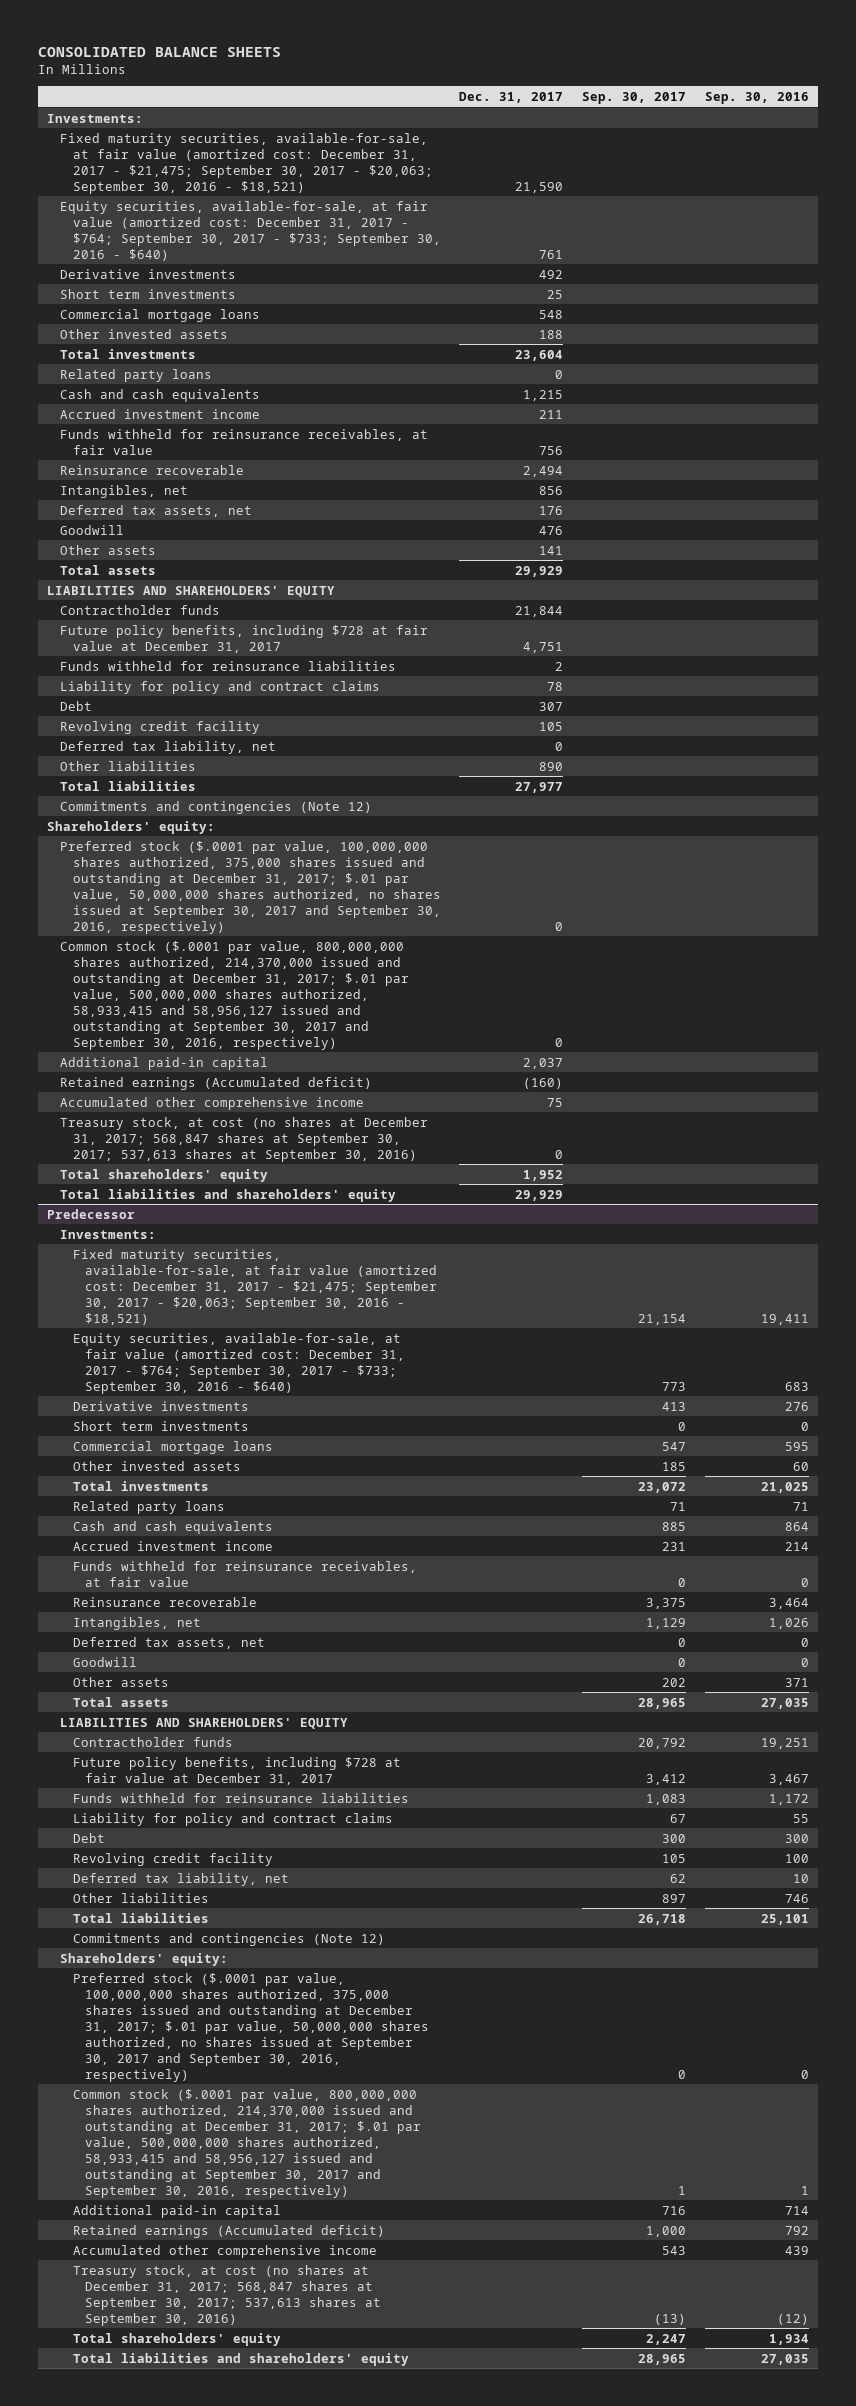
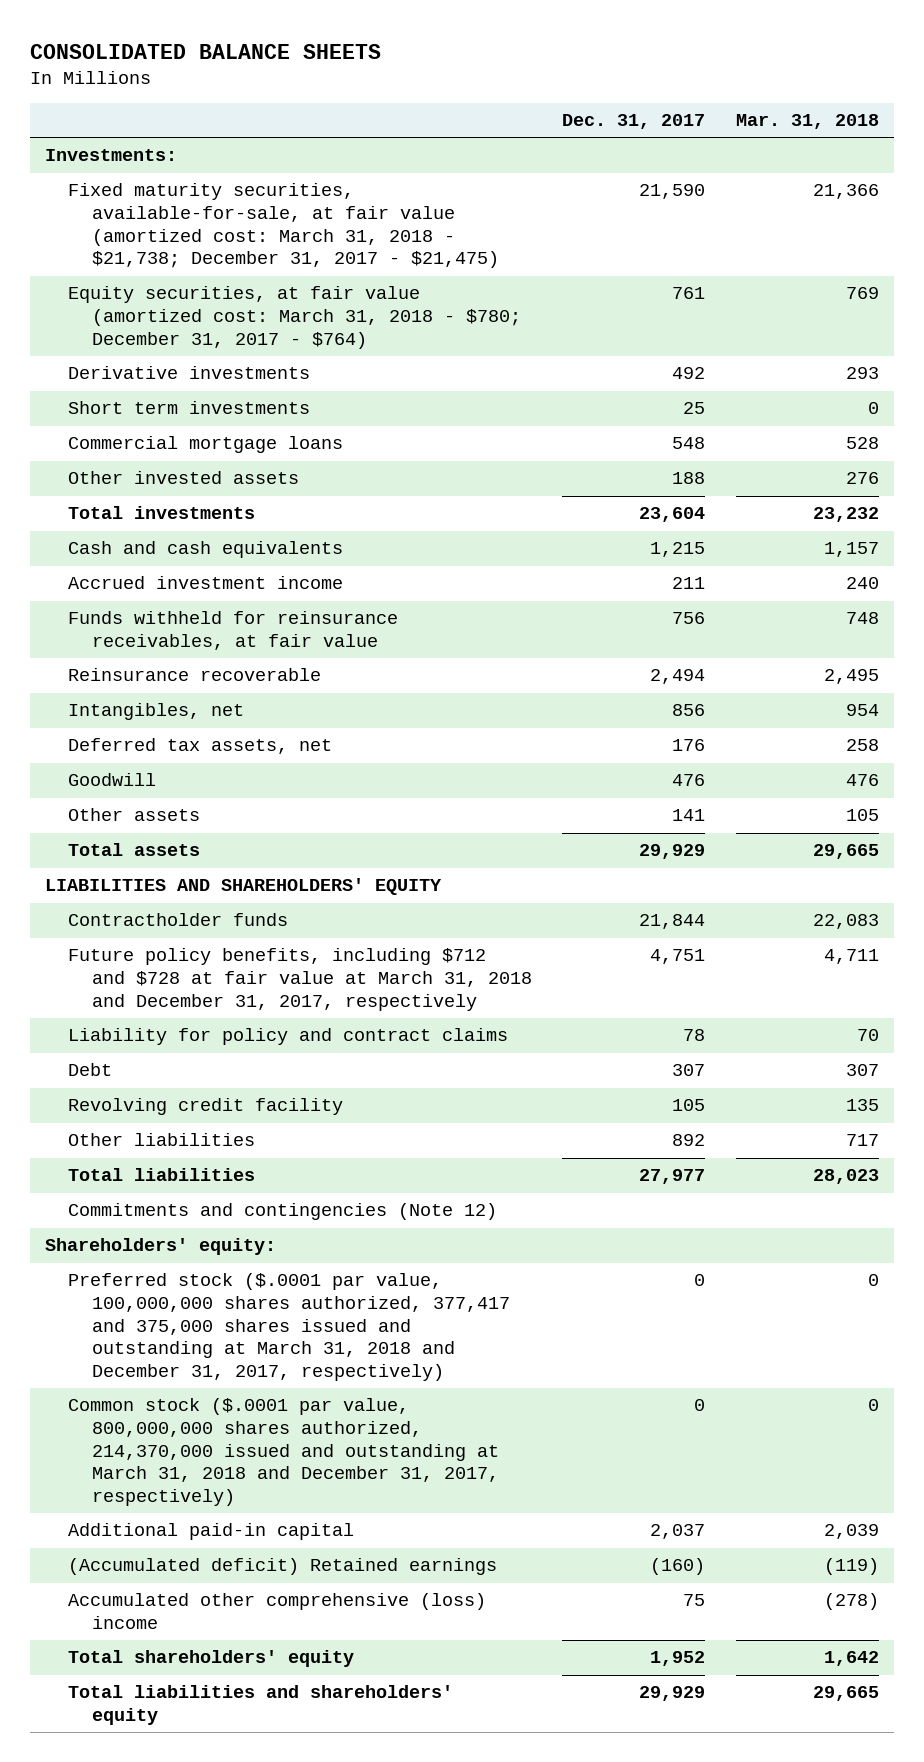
[581,92,686,105] Sep. 30, 2017 -> none
[704,92,809,105] Sep. 30, 2016 -> none
none -> [735,114,879,130] Mar. 31, 2018
[59,132,433,194] Fixed maturity securities, available-for-sale, at fair value (amortized cost: December 31, 2017 - $21,475; September 30, 2017 - $20,063; September 30, 2016 - $18,521) -> [68,183,499,269] Fixed maturity securities, available-for-sale, at fair value (amortized cost: March 31, 2018 - $21,738; December 31, 2017 - $21,475)
[59,200,441,261] Equity securities, available-for-sale, at fair value (amortized cost: December 31, 2017 - $764; September 30, 2017 - $733; September 30, 2016 - $640) -> [68,286,521,349] Equity securities, at fair value (amortized cost: March 31, 2018 - $780; December 31, 2017 - $764)
[59,368,212,382] Related party loans -> none
[59,660,396,671] Funds withheld for reinsurance liabilities -> none
[59,624,428,653] Future policy benefits, including $728 at fair value at December 31, 2017 -> [68,948,532,1011] Future policy benefits, including $712 and $728 at fair value at March 31, 2018 and December 31, 2017, respectively
[59,740,276,754] Deferred tax liability, net -> none
[539,761,564,771] 890 -> [672,1134,706,1147] 892
[59,840,441,934] Preferred stock ($.0001 par value, 100,000,000 shares authorized, 375,000 shares issued and outstanding at December 31, 2017; $.01 par value, 50,000,000 shares authorized, no shares issued at September 30, 2017 and September 30, 2016, respectively) -> [68,1273,510,1382] Preferred stock ($.0001 par value, 100,000,000 shares authorized, 377,417 and 375,000 shares issued and outstanding at March 31, 2018 and December 31, 2017, respectively)
[59,940,409,1050] Common stock ($.0001 par value, 800,000,000 shares authorized, 214,370,000 issued and outstanding at December 31, 2017; $.01 par value, 500,000,000 shares authorized, 58,933,415 and 58,956,127 issued and outstanding at September 30, 2017 and September 30, 2016, respectively) -> [68,1398,499,1507] Common stock ($.0001 par value, 800,000,000 shares authorized, 214,370,000 issued and outstanding at March 31, 2018 and December 31, 2017, respectively)
[59,1116,428,1162] Treasury stock, at cost (no shares at December 31, 2017; 568,847 shares at September 30, 2017; 537,613 shares at September 30, 2016) -> none
[59,1076,372,1090] Retained earnings (Accumulated deficit) -> [68,1558,498,1576] (Accumulated deficit) Retained earnings
[59,1096,364,1110] Accumulated other comprehensive income -> [68,1593,487,1630] Accumulated other comprehensive (loss) income
[47,1208,136,1219] Predecessor -> none
[59,1229,156,1239] Investments: -> none
[72,1248,438,1325] Fixed maturity securities, available-for-sale, at fair value (amortized cost: December 31, 2017 - $21,475; September 30, 2017 - $20,063; September 30, 2016 - $18,521) -> none
[72,1332,406,1394] Equity securities, available-for-sale, at fair value (amortized cost: December 31, 2017 - $764; September 30, 2017 - $733; September 30, 2016 - $640) -> none
[72,1400,249,1411] Derivative investments -> none
[72,1420,249,1431] Short term investments -> none
[72,1440,273,1454] Commercial mortgage loans -> none
[72,1460,241,1471] Other invested assets -> none
[72,1480,209,1491] Total investments -> none
[72,1500,225,1514] Related party loans -> none
[72,1520,273,1534] Cash and cash equivalents -> none
[72,1540,273,1551] Accrued investment income -> none
[72,1560,417,1587] Funds withheld for reinsurance receivables, at fair value -> none
[72,1596,257,1607] Reinsurance recoverable -> none
[72,1616,201,1630] Intangibles, net -> none
[72,1636,265,1649] Deferred tax assets, net -> none
[72,1656,137,1667] Goodwill -> none
[72,1676,169,1687] Other assets -> none
[72,1696,169,1707] Total assets -> none
[59,1717,348,1729] LIABILITIES AND SHAREHOLDERS' EQUITY -> none
[72,1736,233,1747] Contractholder funds -> none
[72,1756,401,1785] Future policy benefits, including $728 at fair value at December 31, 2017 -> none
[72,1792,409,1803] Funds withheld for reinsurance liabilities -> none
[72,1812,393,1826] Liability for policy and contract claims -> none
[72,1832,105,1843] Debt -> none
[72,1852,273,1866] Revolving credit facility -> none
[72,1872,289,1886] Deferred tax liability, net -> none
[72,1892,209,1903] Other liabilities -> none
[72,1912,209,1923] Total liabilities -> none
[72,1932,385,1946] Commitments and contingencies (Note 12) -> none
[59,1952,228,1966] Shareholders' equity: -> none
[72,1972,430,2082] Preferred stock ($.0001 par value, 100,000,000 shares authorized, 375,000 shares issued and outstanding at December 31, 2017; $.01 par value, 50,000,000 shares authorized, no shares issued at September 30, 2017 and September 30, 2016, respectively) -> none
[72,2088,422,2198] Common stock ($.0001 par value, 800,000,000 shares authorized, 214,370,000 issued and outstanding at December 31, 2017; $.01 par value, 500,000,000 shares authorized, 58,933,415 and 58,956,127 issued and outstanding at September 30, 2017 and September 30, 2016, respectively) -> none
[72,2204,281,2218] Additional paid-in capital -> none
[72,2224,385,2238] Retained earnings (Accumulated deficit) -> none
[72,2244,377,2258] Accumulated other comprehensive income -> none
[72,2264,382,2326] Treasury stock, at cost (no shares at December 31, 2017; 568,847 shares at September 30, 2017; 537,613 shares at September 30, 2016) -> none
[72,2332,281,2346] Total shareholders' equity -> none
[72,2352,409,2366] Total liabilities and shareholders' equity -> none

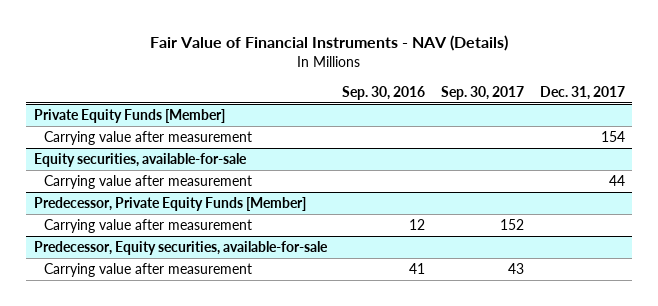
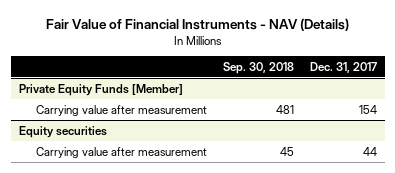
[342,85,426,100] Sep. 30, 2016 -> none
[440,85,524,100] Sep. 30, 2017 -> none
none -> [222,61,294,74] Sep. 30, 2018
[33,153,247,168] Equity securities, available-for-sale -> [18,125,107,138] Equity securities
[33,197,306,212] Predecessor, Private Equity Funds [Member] -> none
[44,219,253,234] Carrying value after measurement -> none
[33,241,328,256] Predecessor, Equity securities, available-for-sale -> none
[44,263,253,278] Carrying value after measurement -> none

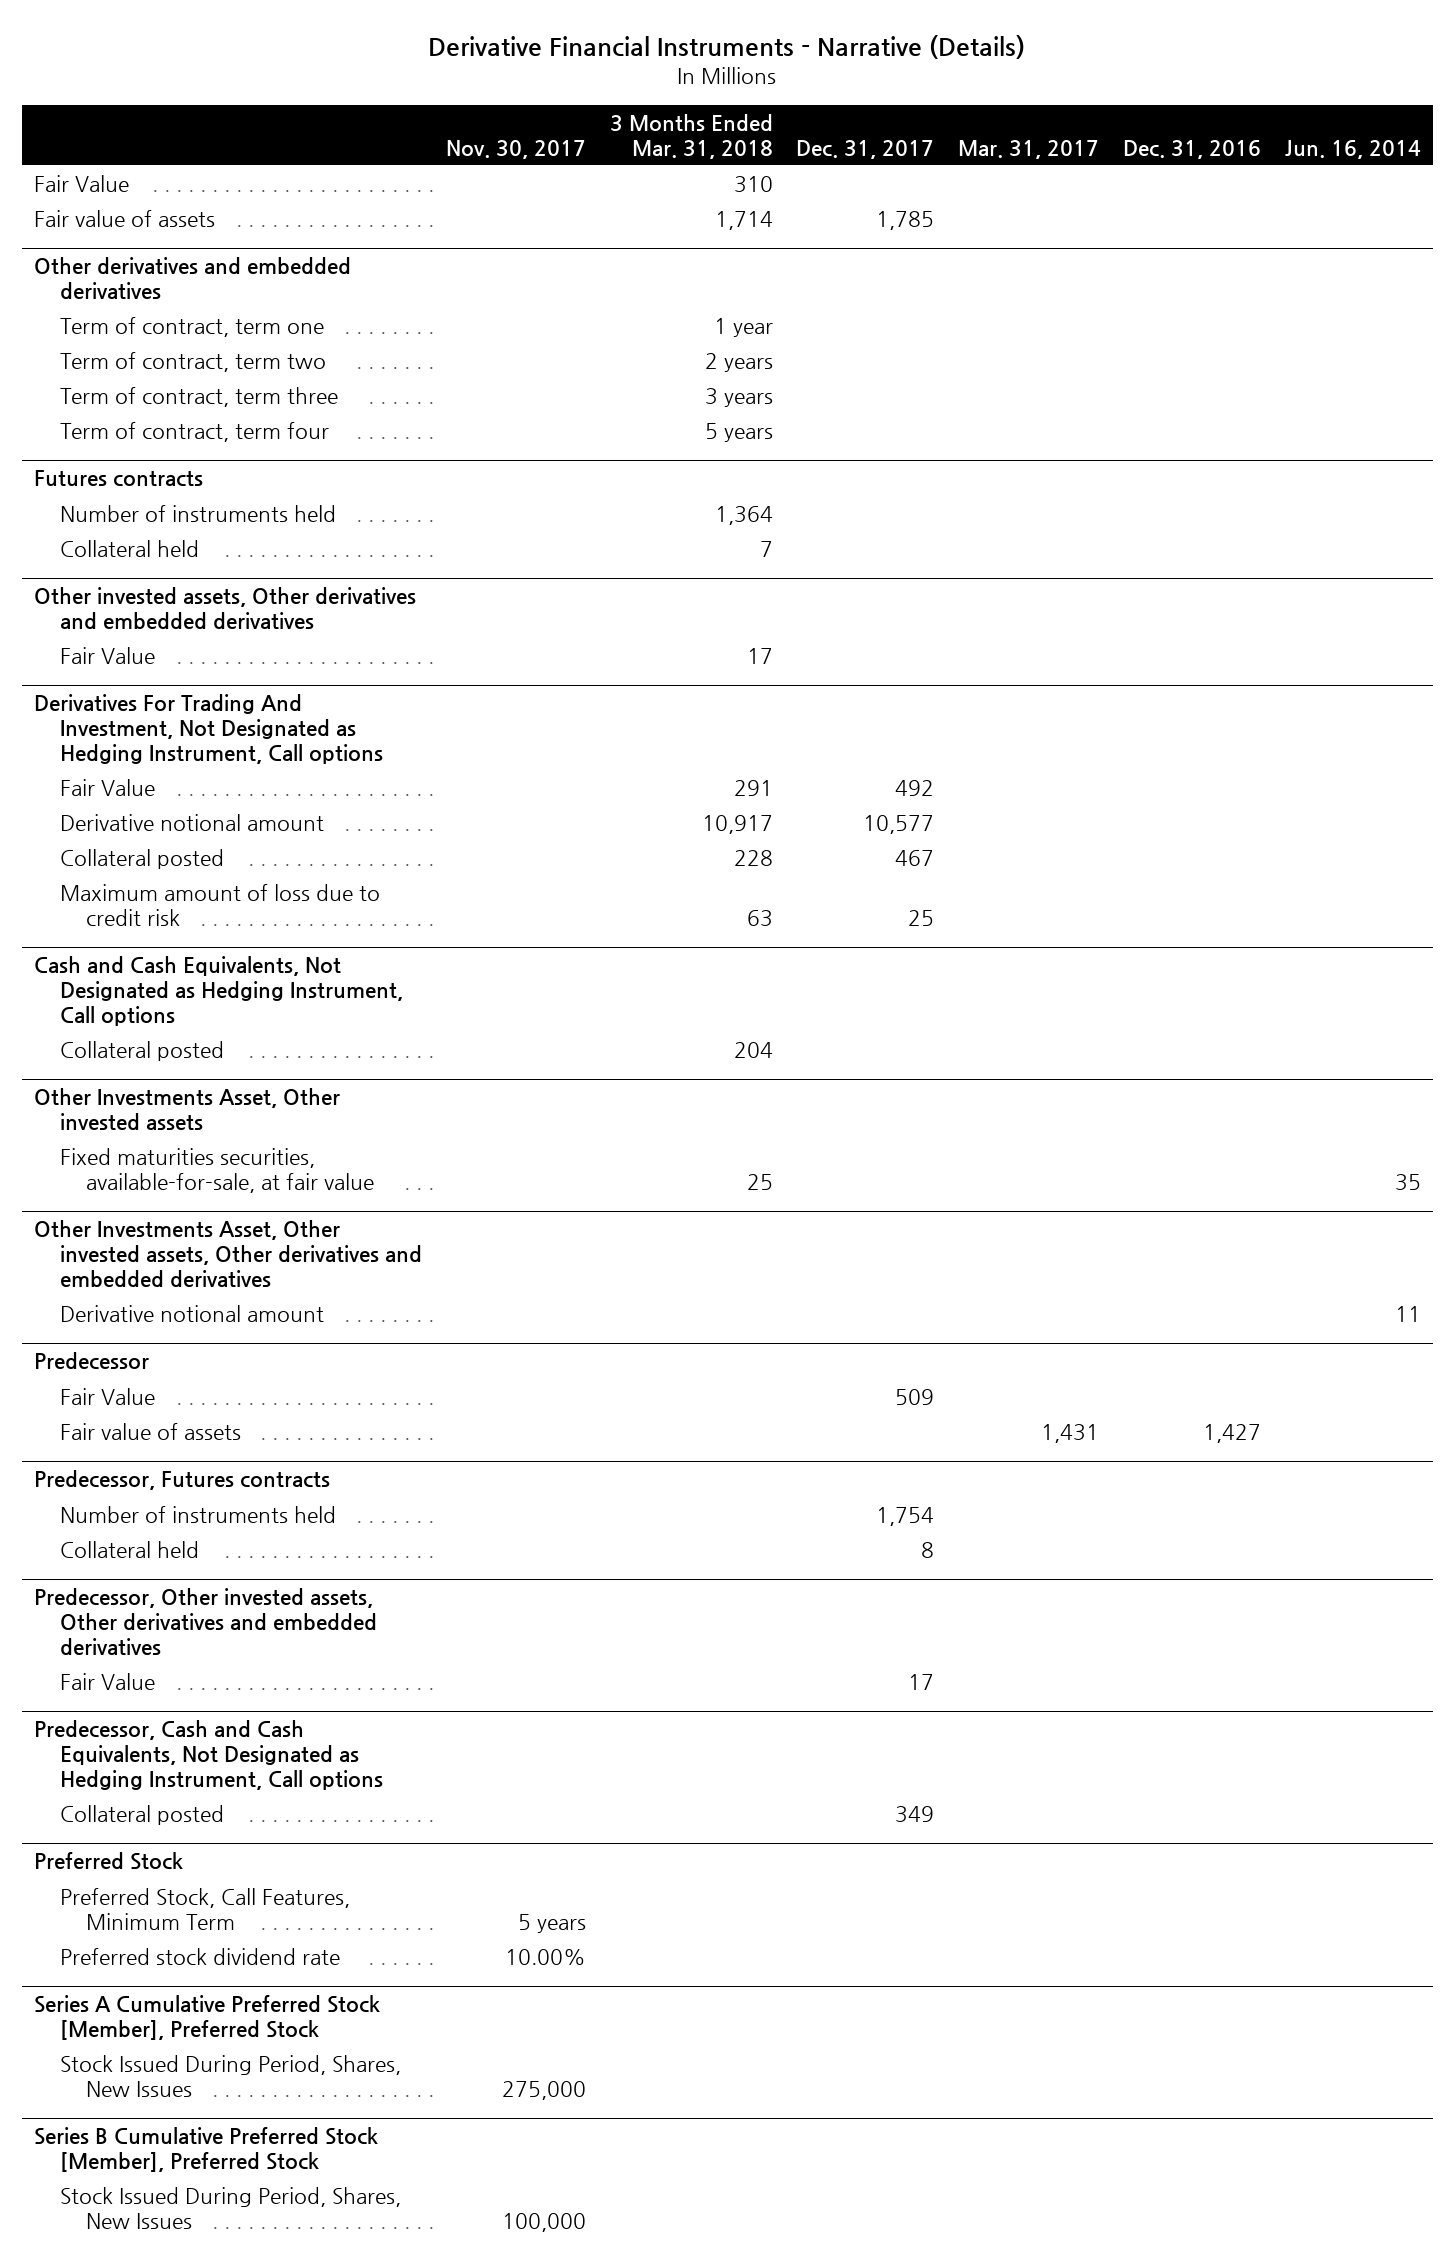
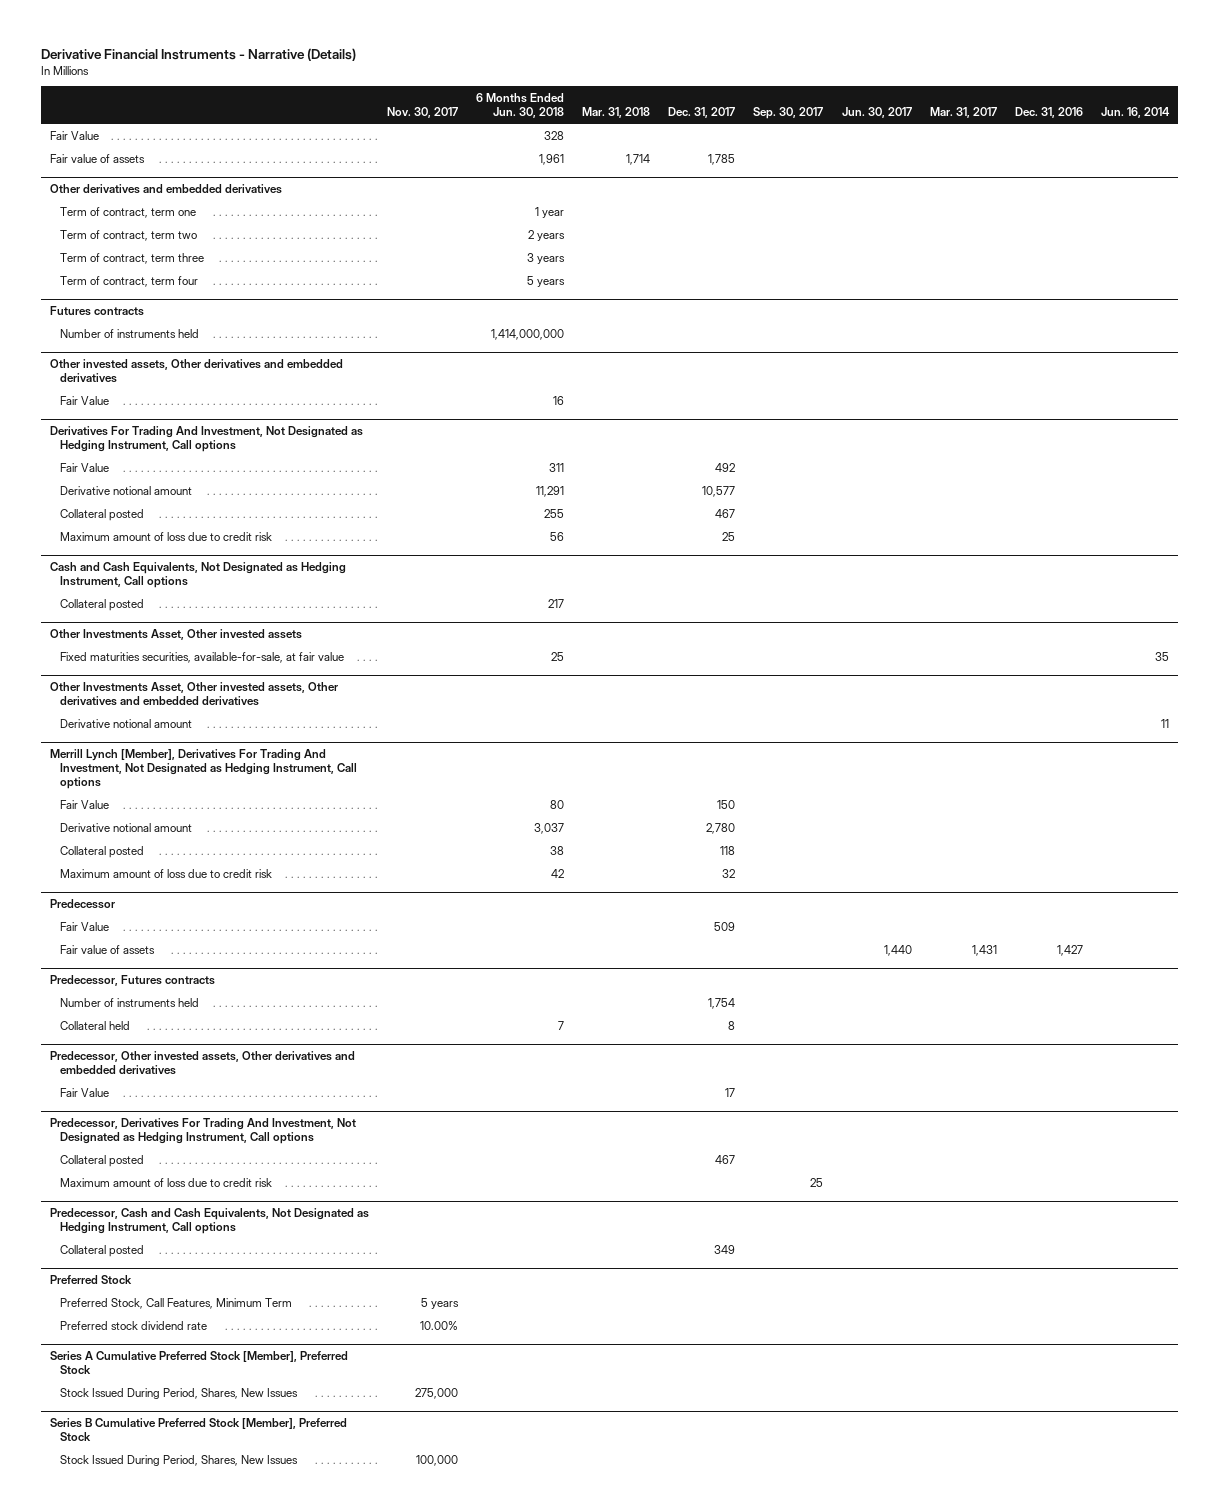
[609,113,773,159] 3 Months Ended Mar. 31, 2018 -> none
none -> [475,92,564,119] 6 Months Ended Jun. 30, 2018
none -> [582,107,651,119] Mar. 31, 2018
none -> [753,107,824,120] Sep. 30, 2017
none -> [841,107,912,119] Jun. 30, 2017
[59,540,199,558] Collateral held -> none
none -> [49,748,358,790] Merrill Lynch [Member], Derivatives For Trading And Investment, Not Designated as Hedging Instrument, Call options
none -> [60,799,110,809] Fair Value
none -> [60,822,193,832] Derivative notional amount
none -> [60,845,145,858] Collateral posted
none -> [60,868,273,878] Maximum amount of loss due to credit risk
none -> [49,1117,356,1144] Predecessor, Derivatives For Trading And Investment, Not Designated as Hedging Instrument, Call options
none -> [60,1154,145,1167] Collateral posted
none -> [60,1177,273,1187] Maximum amount of loss due to credit risk

